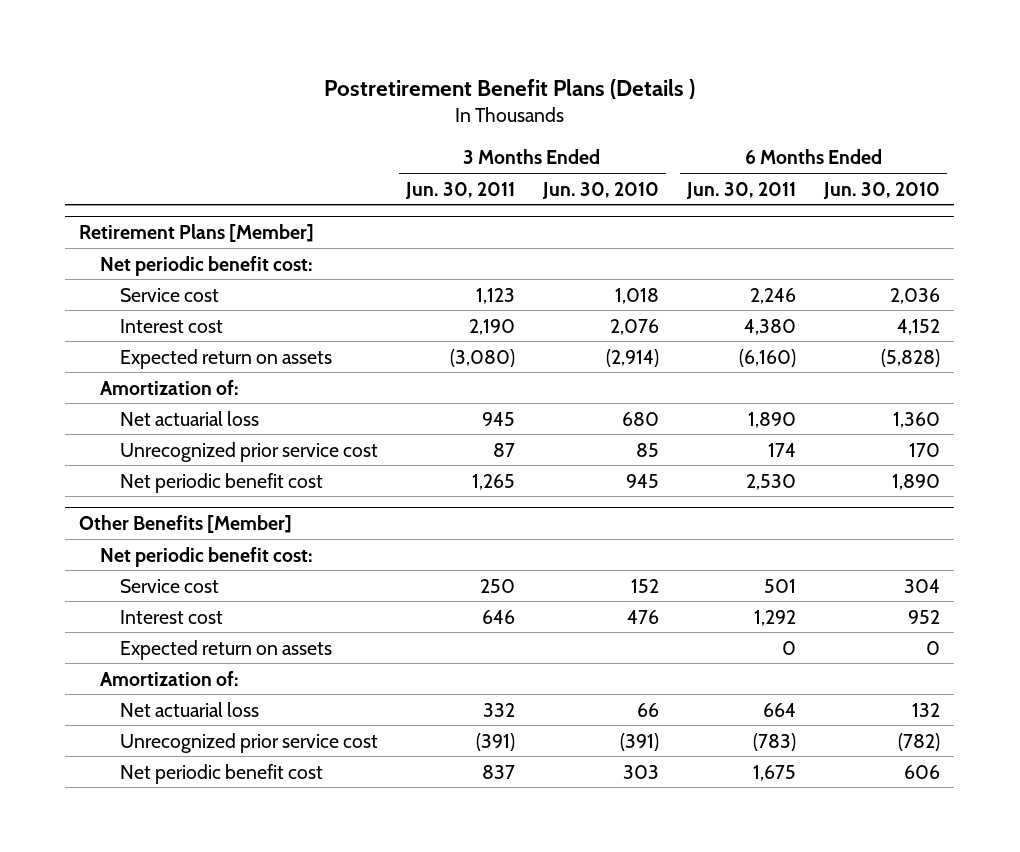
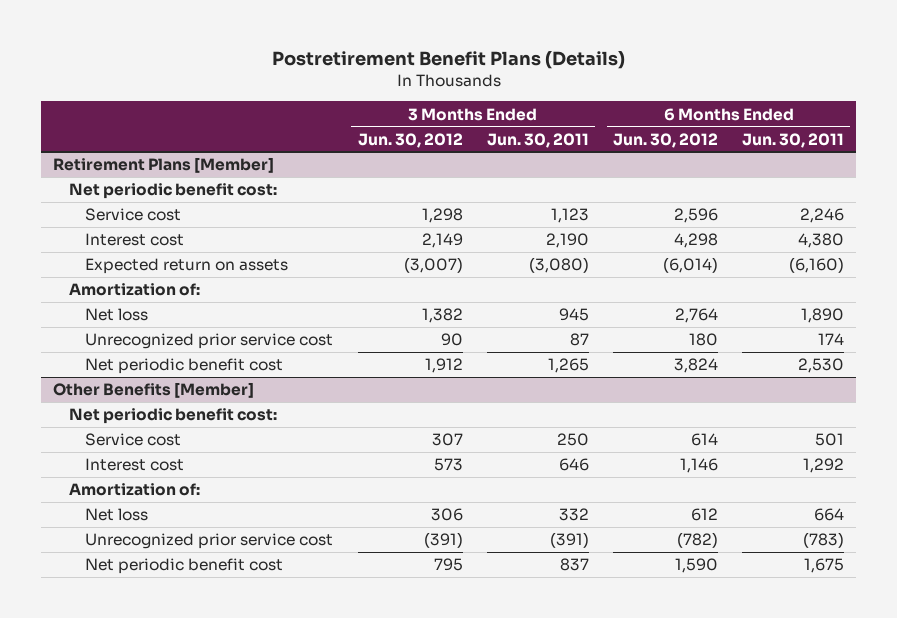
[323,78,695,99] Postretirement Benefit Plans (Details ) -> [271,50,625,69] Postretirement Benefit Plans (Details)
[541,181,659,199] Jun. 30, 2010 -> none
[823,181,941,199] Jun. 30, 2010 -> none
none -> [357,132,463,148] Jun. 30, 2012
none -> [613,132,719,148] Jun. 30, 2012
[119,410,259,426] Net actuarial loss -> [85,308,149,322] Net loss
[119,639,332,660] Expected return on assets -> none
[119,701,259,717] Net actuarial loss -> [85,508,149,522] Net loss

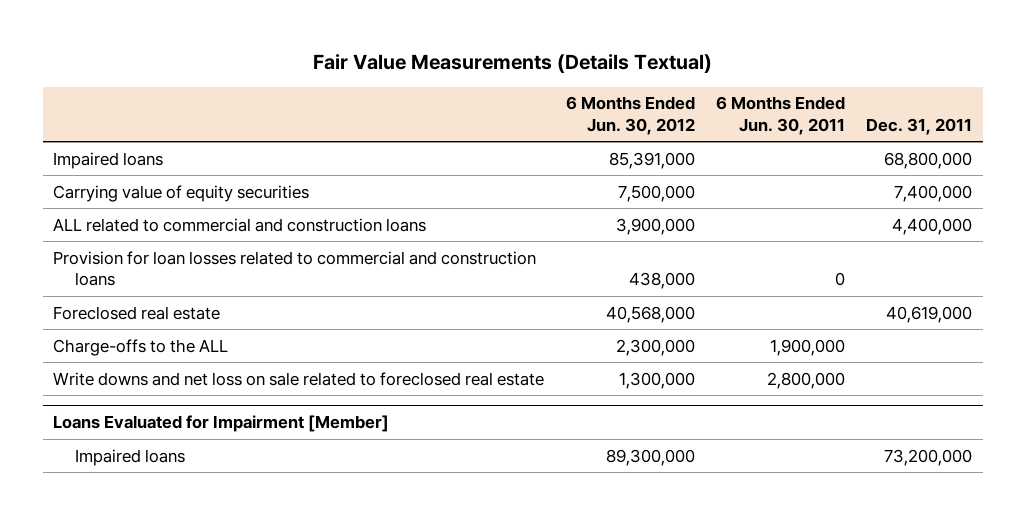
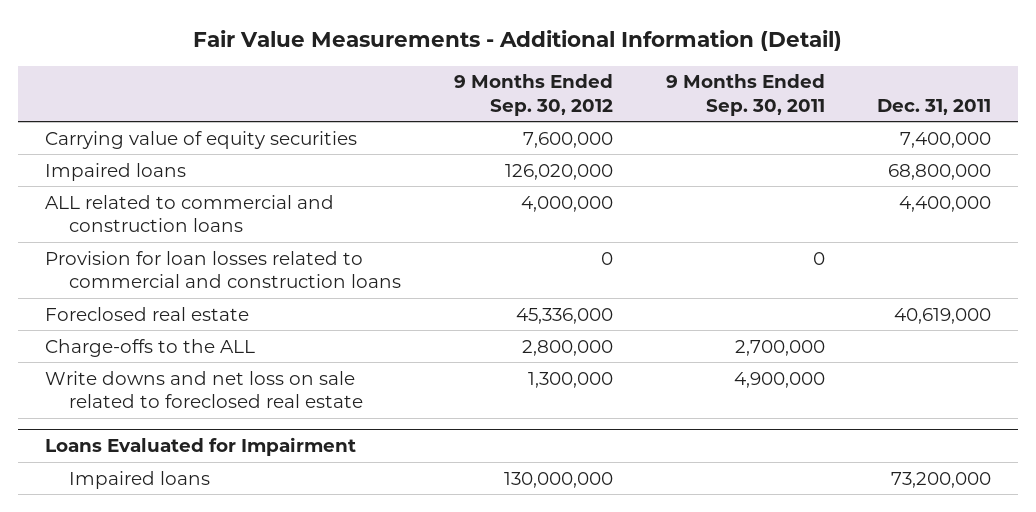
[312,54,712,74] Fair Value Measurements (Details Textual) -> [192,30,842,52] Fair Value Measurements - Additional Information (Detail)
[565,96,695,135] 6 Months Ended Jun. 30, 2012 -> none
[715,96,845,135] 6 Months Ended Jun. 30, 2011 -> none
none -> [453,74,613,116] 9 Months Ended Sep. 30, 2012
none -> [665,74,825,116] 9 Months Ended Sep. 30, 2011
[53,151,164,169] Impaired loans -> [44,162,186,181] Impaired loans
[53,415,390,433] Loans Evaluated for Impairment [Member] -> [44,437,356,457] Loans Evaluated for Impairment

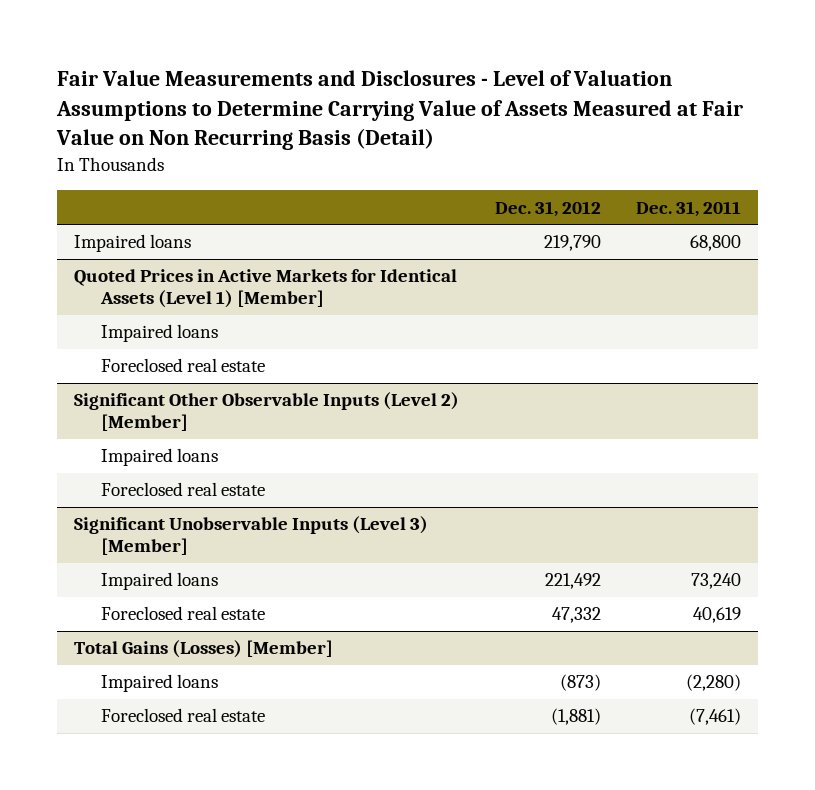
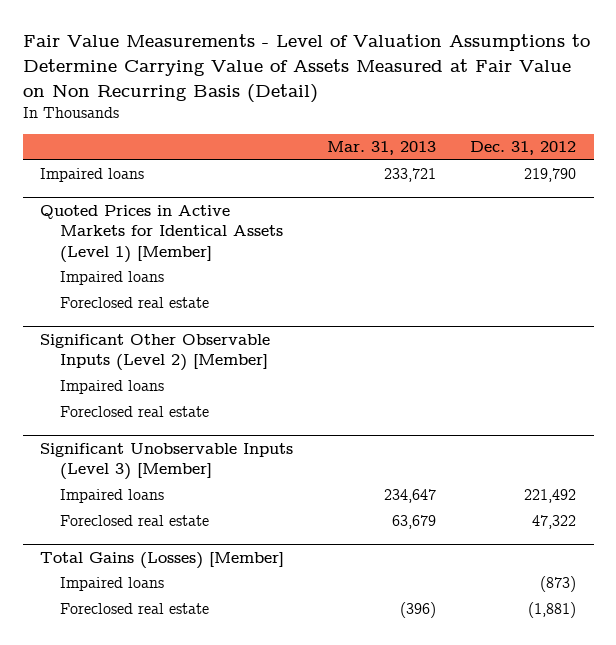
[55,70,743,151] Fair Value Measurements and Disclosures - Level of Valuation Assumptions to Determine Carrying Value of Assets Measured at Fair Value on Non Recurring Basis (Detail) -> [22,34,590,103] Fair Value Measurements - Level of Valuation Assumptions to Determine Carrying Value of Assets Measured at Fair Value on Non Recurring Basis (Detail)
[635,200,741,217] Dec. 31, 2011 -> none
none -> [327,141,437,156] Mar. 31, 2013
[551,607,601,624] 47,332 -> [532,515,577,530] 47,322

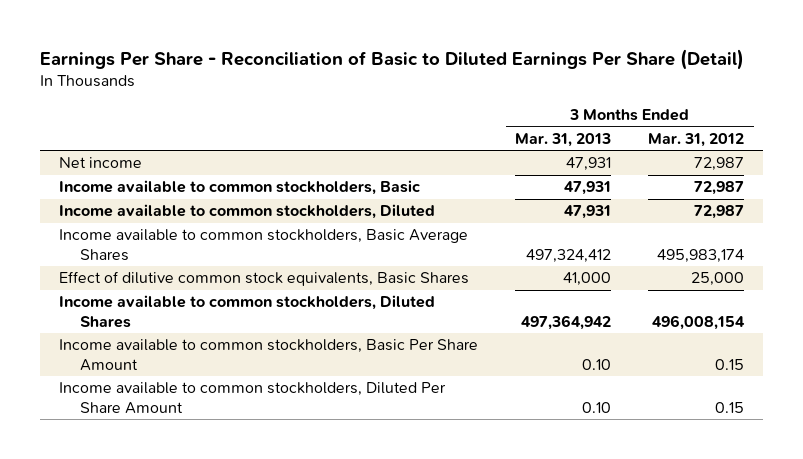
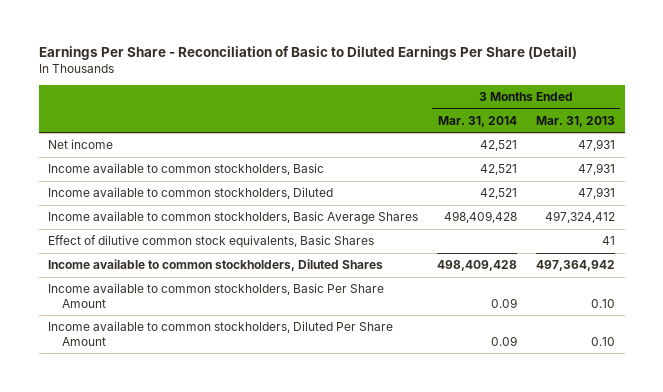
[648,132,745,147] Mar. 31, 2012 -> none
none -> [438,115,518,127] Mar. 31, 2014
[563,272,612,287] 41,000 -> [602,236,616,246] 41

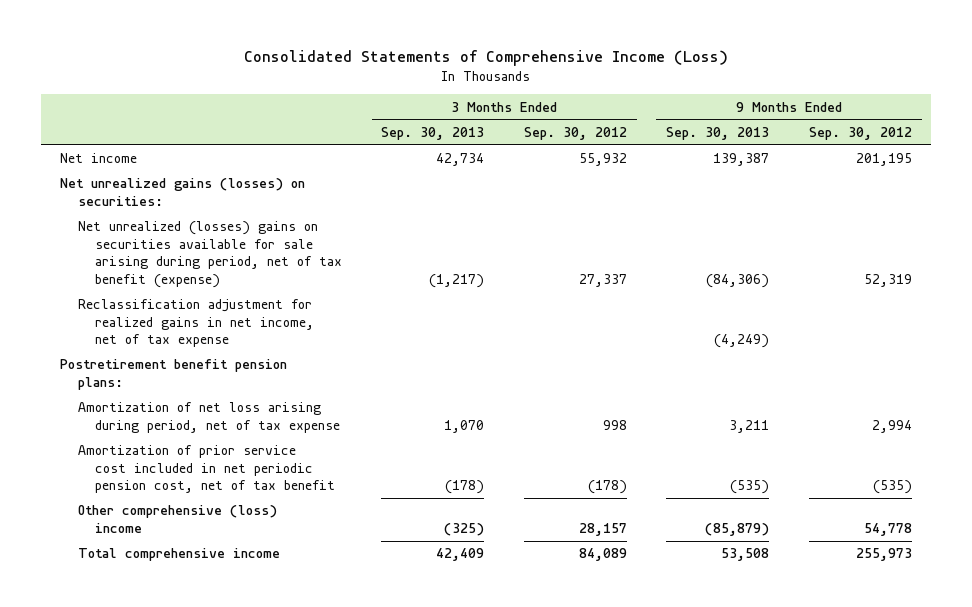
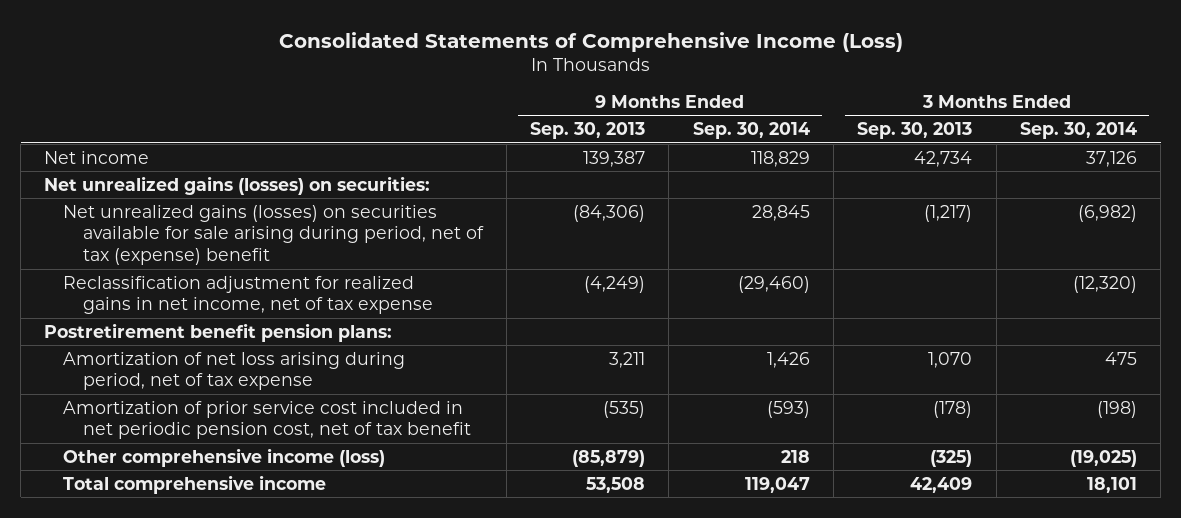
[523,126,627,140] Sep. 30, 2012 -> none
[808,126,912,140] Sep. 30, 2012 -> none
none -> [692,122,810,140] Sep. 30, 2014
none -> [1019,122,1137,140] Sep. 30, 2014
[77,221,342,288] Net unrealized (losses) gains on securities available for sale arising during period, net of tax benefit (expense) -> [63,204,484,266] Net unrealized gains (losses) on securities available for sale arising during period, net of tax (expense) benefit
[77,505,277,533] Other comprehensive (loss) income -> [63,447,386,467] Other comprehensive income (loss)

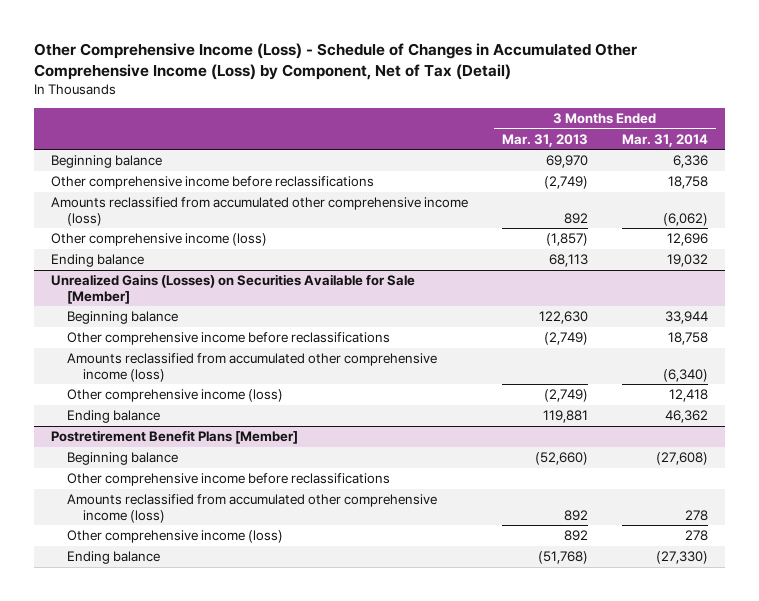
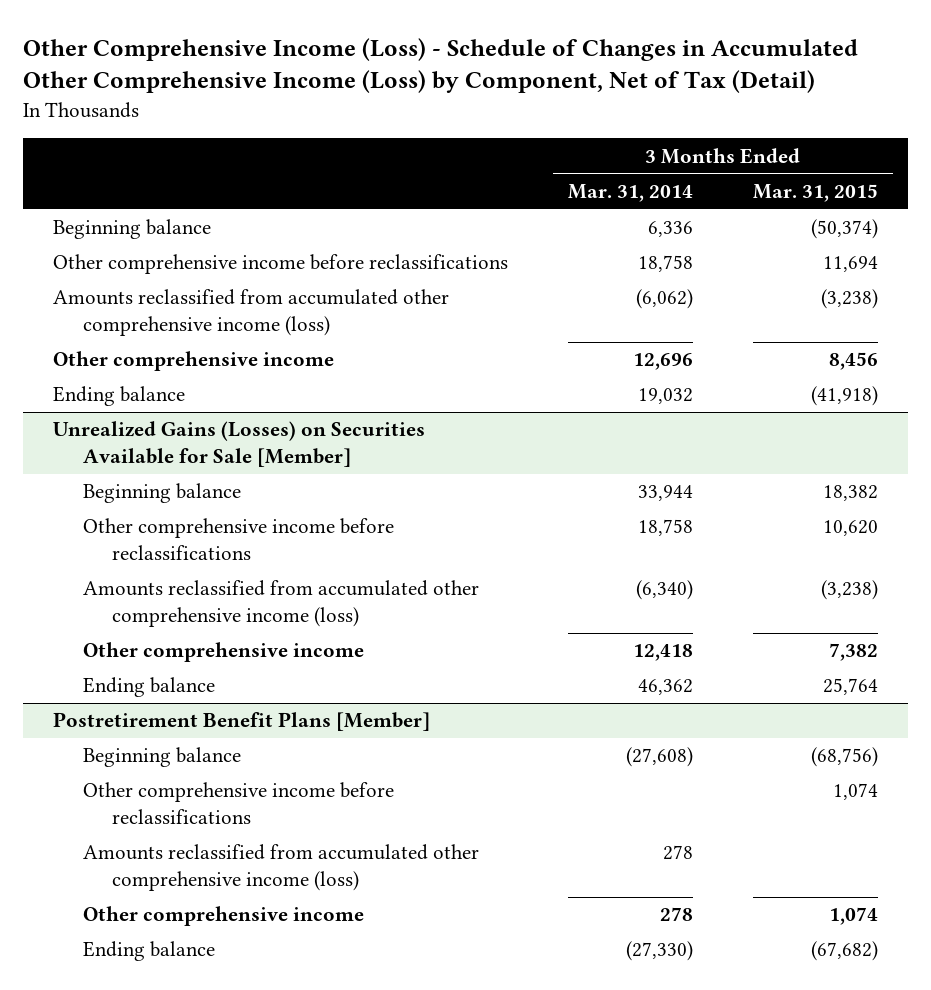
[501,133,588,147] Mar. 31, 2013 -> none
none -> [753,183,879,202] Mar. 31, 2015
[51,233,268,247] Other comprehensive income (loss) -> [52,351,334,372] Other comprehensive income
[67,389,284,403] Other comprehensive income (loss) -> [82,642,364,663] Other comprehensive income
[67,530,284,544] Other comprehensive income (loss) -> [82,906,364,927] Other comprehensive income

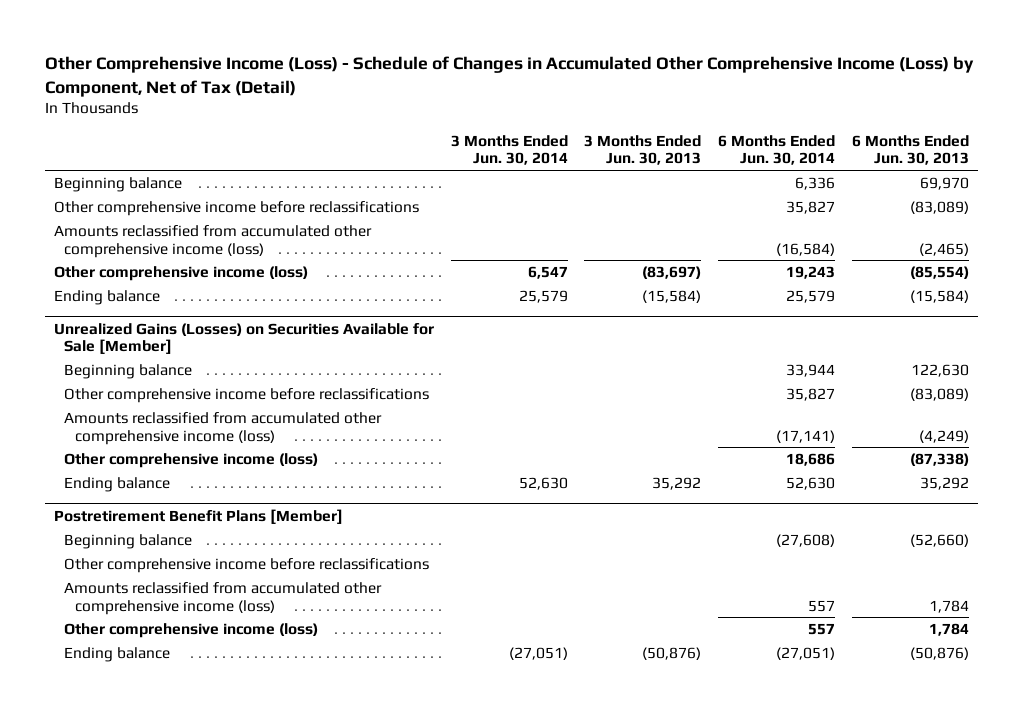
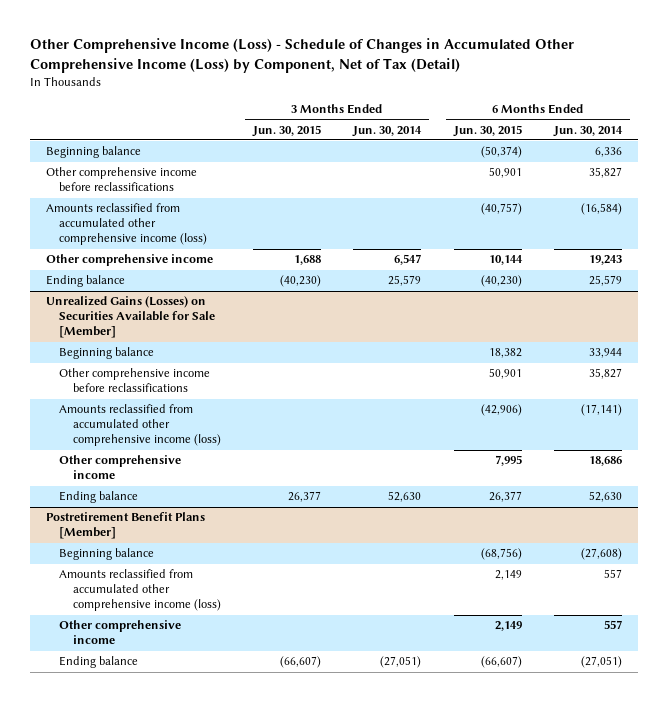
[584,134,702,166] 3 Months Ended Jun. 30, 2013 -> none
[852,134,970,166] 6 Months Ended Jun. 30, 2013 -> none
none -> [251,124,321,137] Jun. 30, 2015
none -> [452,124,522,137] Jun. 30, 2015
[53,265,308,281] Other comprehensive income (loss) -> [45,254,213,267] Other comprehensive income
[64,452,319,468] Other comprehensive income (loss) -> [59,455,182,480] Other comprehensive income
[64,557,430,573] Other comprehensive income before reclassifications -> none
[64,622,319,638] Other comprehensive income (loss) -> [59,620,182,645] Other comprehensive income

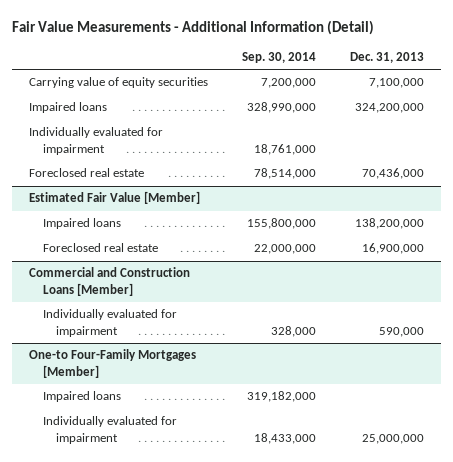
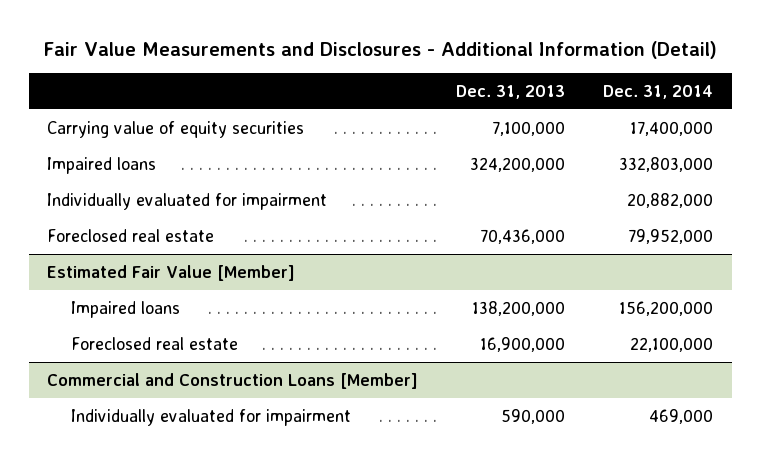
[12,19,375,35] Fair Value Measurements - Additional Information (Detail) -> [43,40,718,59] Fair Value Measurements and Disclosures - Additional Information (Detail)
[242,51,317,63] Sep. 30, 2014 -> none
none -> [602,85,713,100] Dec. 31, 2014
[29,349,197,378] One-to Four-Family Mortgages [Member] -> none
[42,391,121,403] Impaired loans -> none
[42,416,177,444] Individually evaluated for impairment -> none

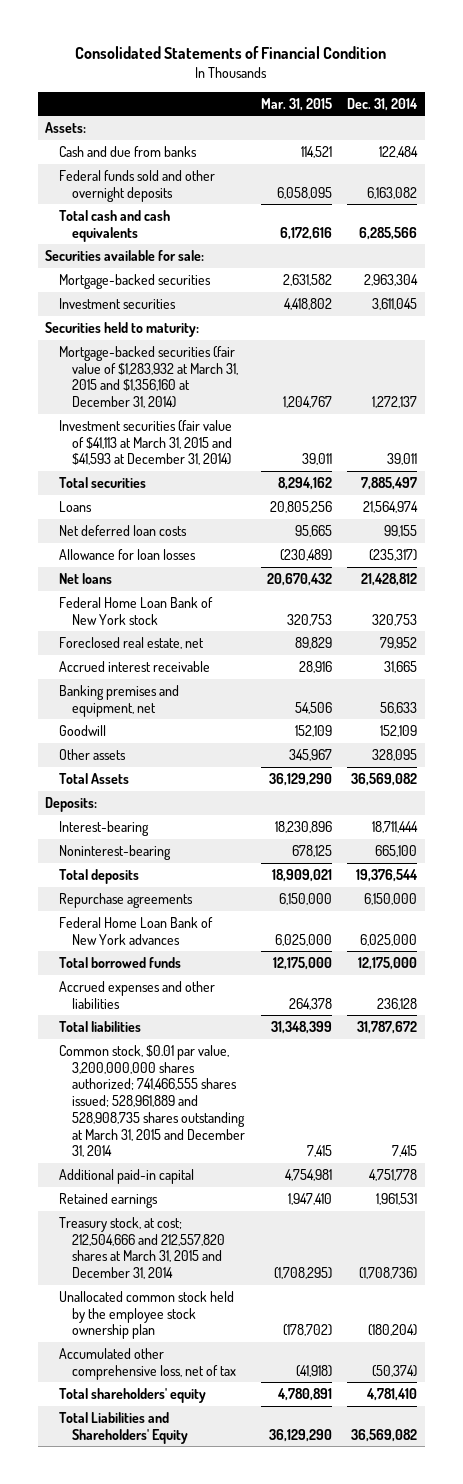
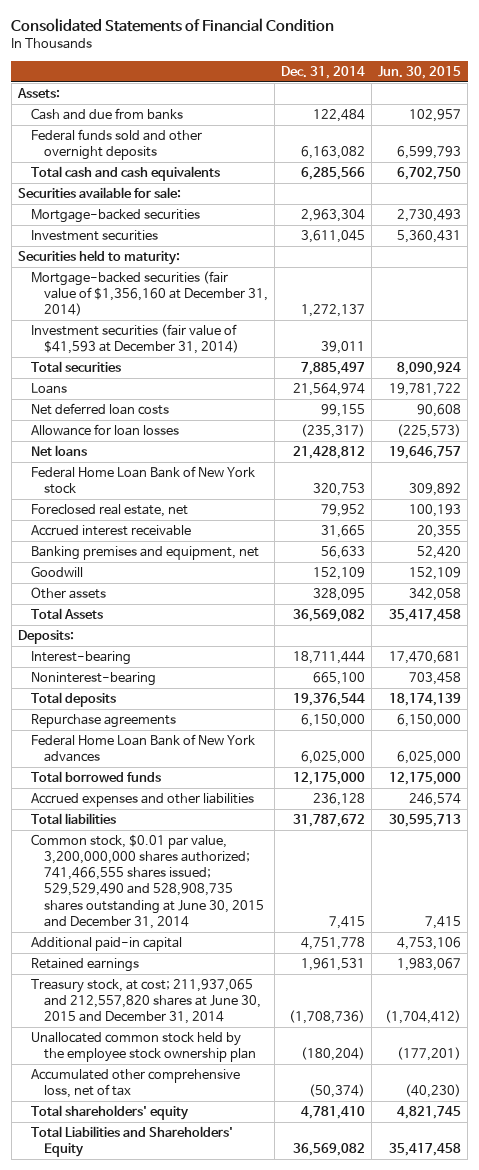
[260,97,332,111] Mar. 31, 2015 -> none
none -> [378,65,462,79] Jun. 30, 2015
[58,345,239,409] Mortgage-backed securities (fair value of $1,283,932 at March 31, 2015 and $1,356,160 at December 31, 2014) -> [30,271,269,317] Mortgage-backed securities (fair value of $1,356,160 at December 31, 2014)
[58,419,233,466] Investment securities (fair value of $41,113 at March 31, 2015 and $41,593 at December 31, 2014) -> [30,324,240,355] Investment securities (fair value of $41,593 at December 31, 2014)
[58,1044,246,1158] Common stock, $0.01 par value, 3,200,000,000 shares authorized; 741,466,555 shares issued; 528,961,889 and 528,908,735 shares outstanding at March 31, 2015 and December 31, 2014 -> [30,834,265,929] Common stock, $0.01 par value, 3,200,000,000 shares authorized; 741,466,555 shares issued; 529,529,490 and 528,908,735 shares outstanding at June 30, 2015 and December 31, 2014
[58,1216,226,1280] Treasury stock, at cost; 212,504,666 and 212,557,820 shares at March 31, 2015 and December 31, 2014 -> [30,979,262,1025] Treasury stock, at cost; 211,937,065 and 212,557,820 shares at June 30, 2015 and December 31, 2014

